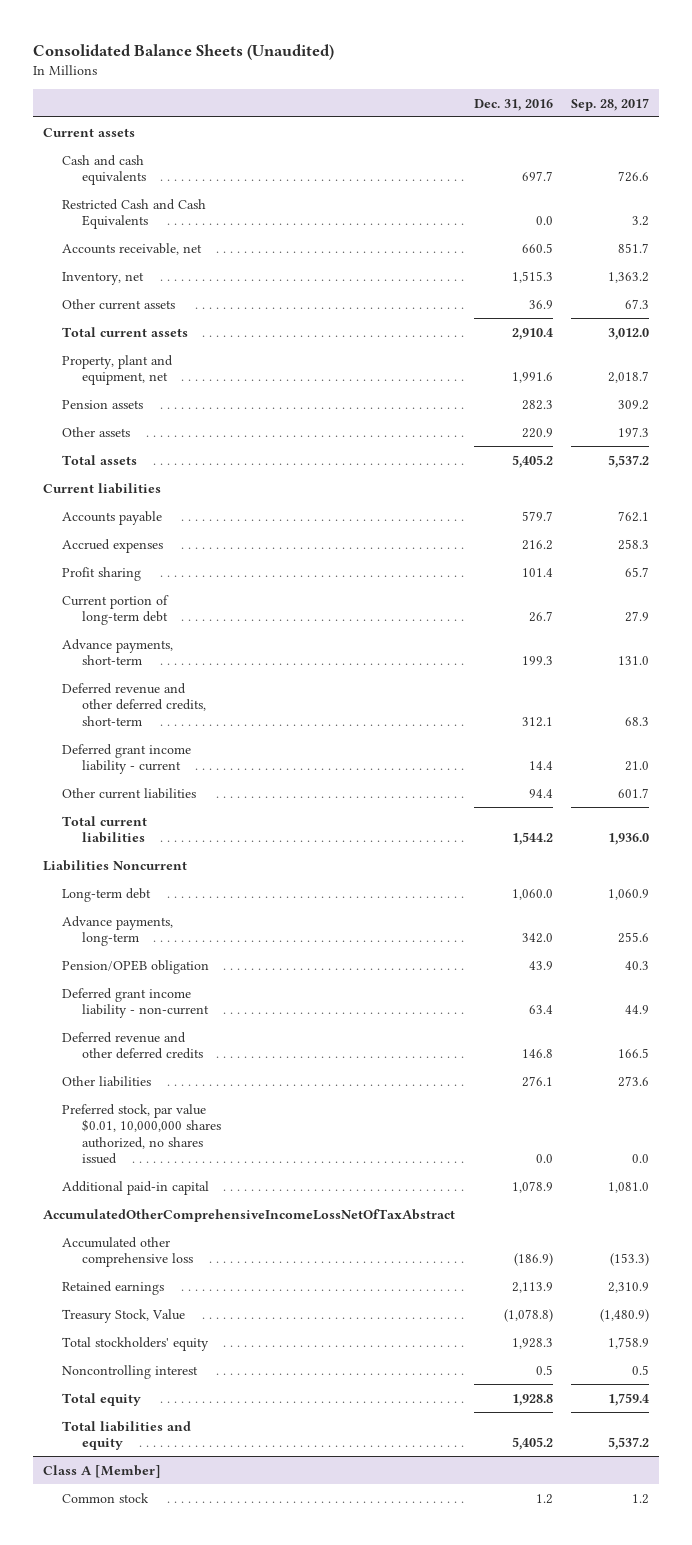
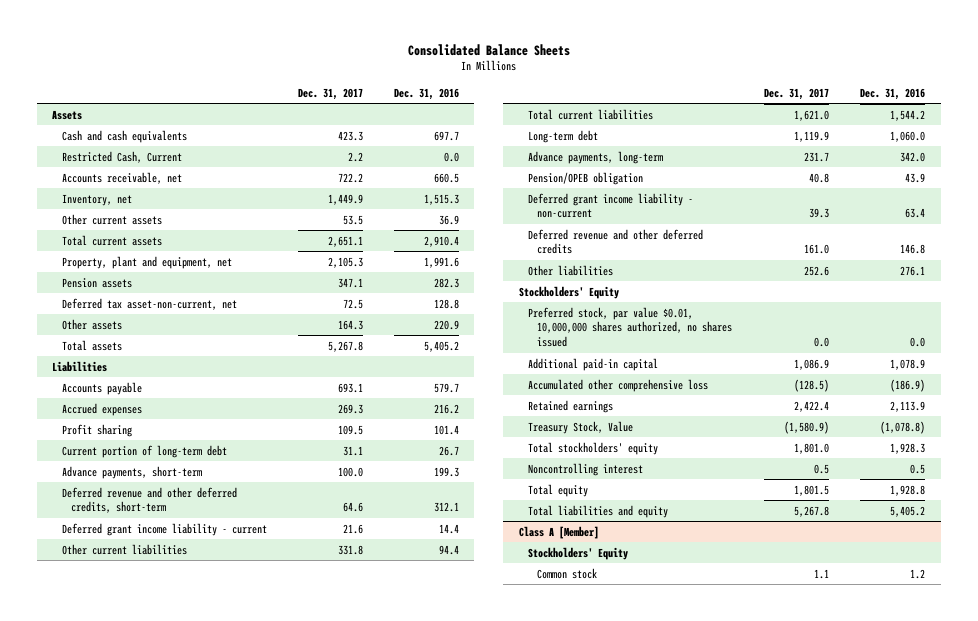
[33,43,335,60] Consolidated Balance Sheets (Unaudited) -> [407,43,570,56] Consolidated Balance Sheets
[571,97,650,111] Sep. 28, 2017 -> none
none -> [297,87,363,100] Dec. 31, 2017
[42,127,135,137] Current assets -> [52,109,83,120] Assets
[62,198,207,230] Restricted Cash and Cash Equivalents -> none
none -> [61,150,182,163] Restricted Cash, Current
none -> [61,297,237,310] Deferred tax asset-non-current, net
[42,482,161,494] Current liabilities -> [52,360,108,372] Liabilities
[42,859,187,871] Liabilities Noncurrent -> none
none -> [518,285,619,299] Stockholders' Equity
[42,1208,455,1222] AccumulatedOtherComprehensiveIncomeLossNetOfTaxAbstract -> none
none -> [528,546,629,560] Stockholders' Equity

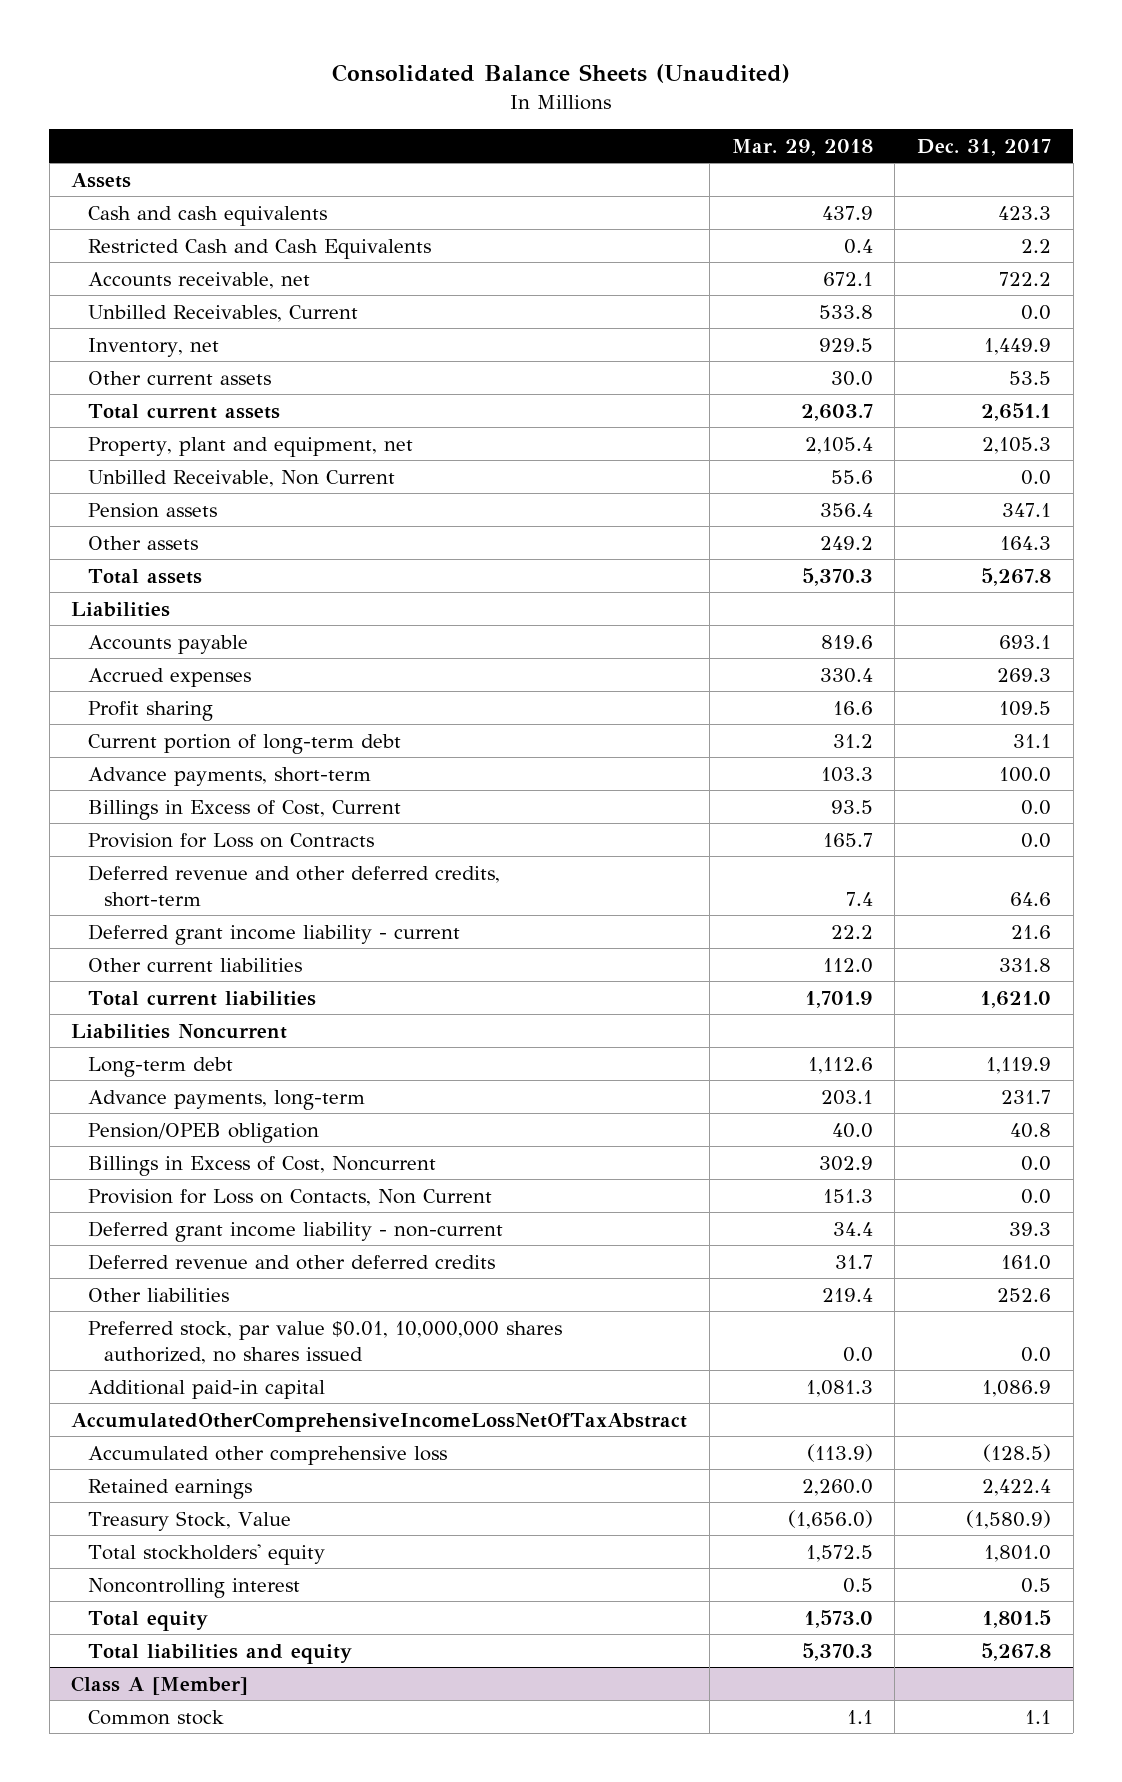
[407,43,570,56] Consolidated Balance Sheets -> [332,64,791,84] Consolidated Balance Sheets (Unaudited)
[393,87,459,100] Dec. 31, 2016 -> none
none -> [731,138,873,156] Mar. 29, 2018
[61,150,182,163] Restricted Cash, Current -> none
none -> [87,238,431,259] Restricted Cash and Cash Equivalents
none -> [87,304,358,322] Unbilled Receivables, Current
none -> [87,469,395,487] Unbilled Receivable, Non Current
[61,297,237,310] Deferred tax asset-non-current, net -> none
none -> [87,799,401,820] Billings in Excess of Cost, Current
none -> [87,832,374,848] Provision for Loss on Contracts
none -> [71,1023,288,1039] Liabilities Noncurrent
none -> [87,1155,436,1176] Billings in Excess of Cost, Noncurrent
none -> [87,1188,492,1206] Provision for Loss on Contacts, Non Current
[518,285,619,299] Stockholders' Equity -> none
none -> [71,1411,688,1432] AccumulatedOtherComprehensiveIncomeLossNetOfTaxAbstract
[528,546,629,560] Stockholders' Equity -> none

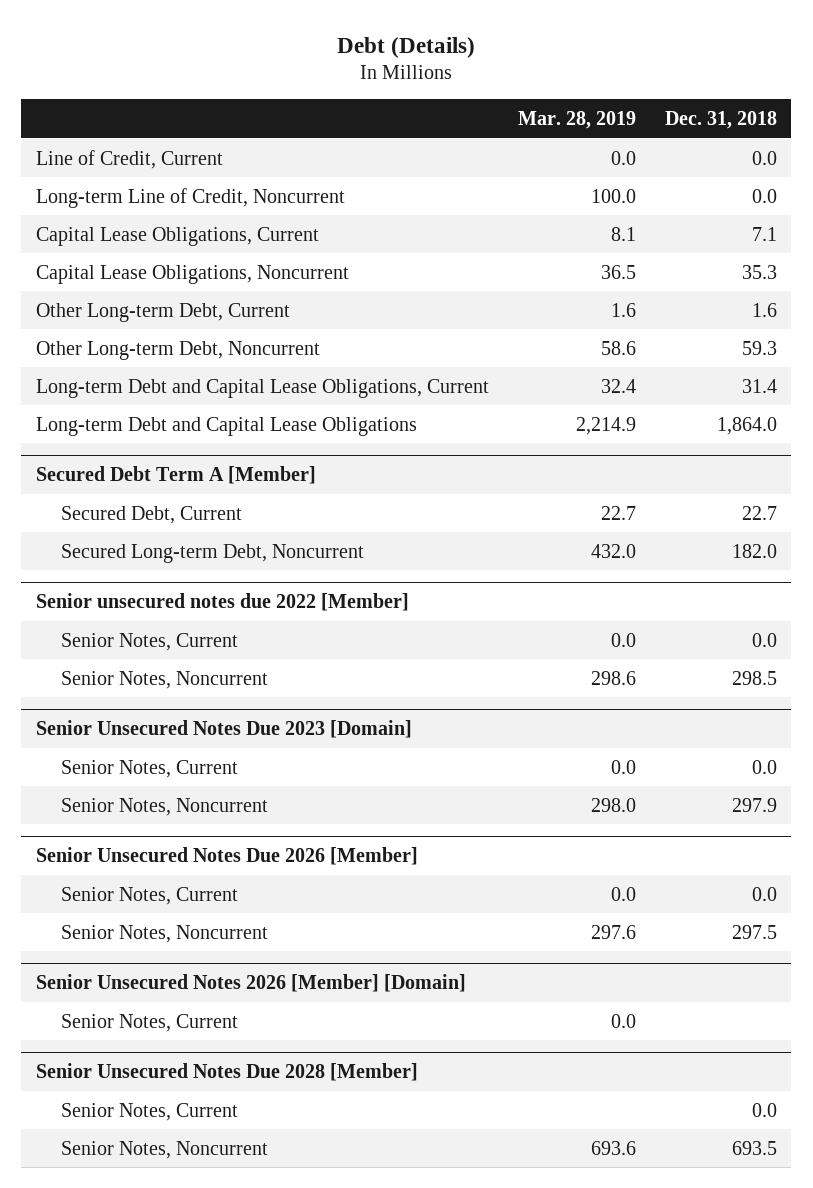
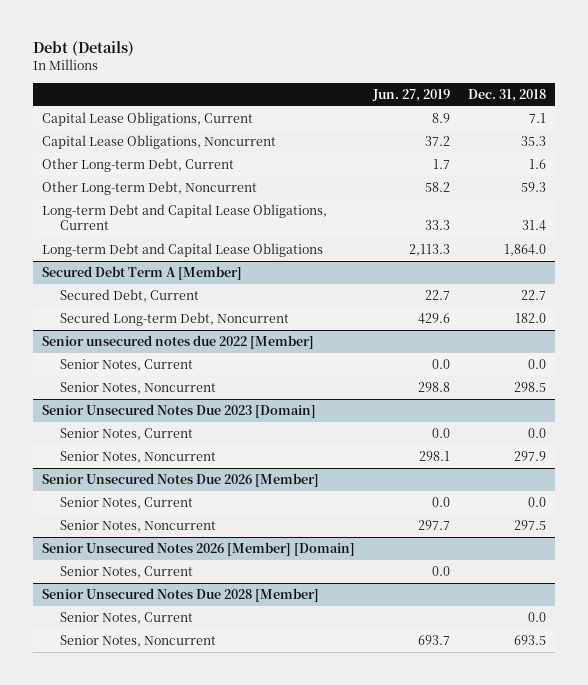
[517,111,636,130] Mar. 28, 2019 -> none
none -> [371,88,450,102] Jun. 27, 2019
[35,149,223,169] Line of Credit, Current -> none
[35,187,345,208] Long-term Line of Credit, Noncurrent -> none

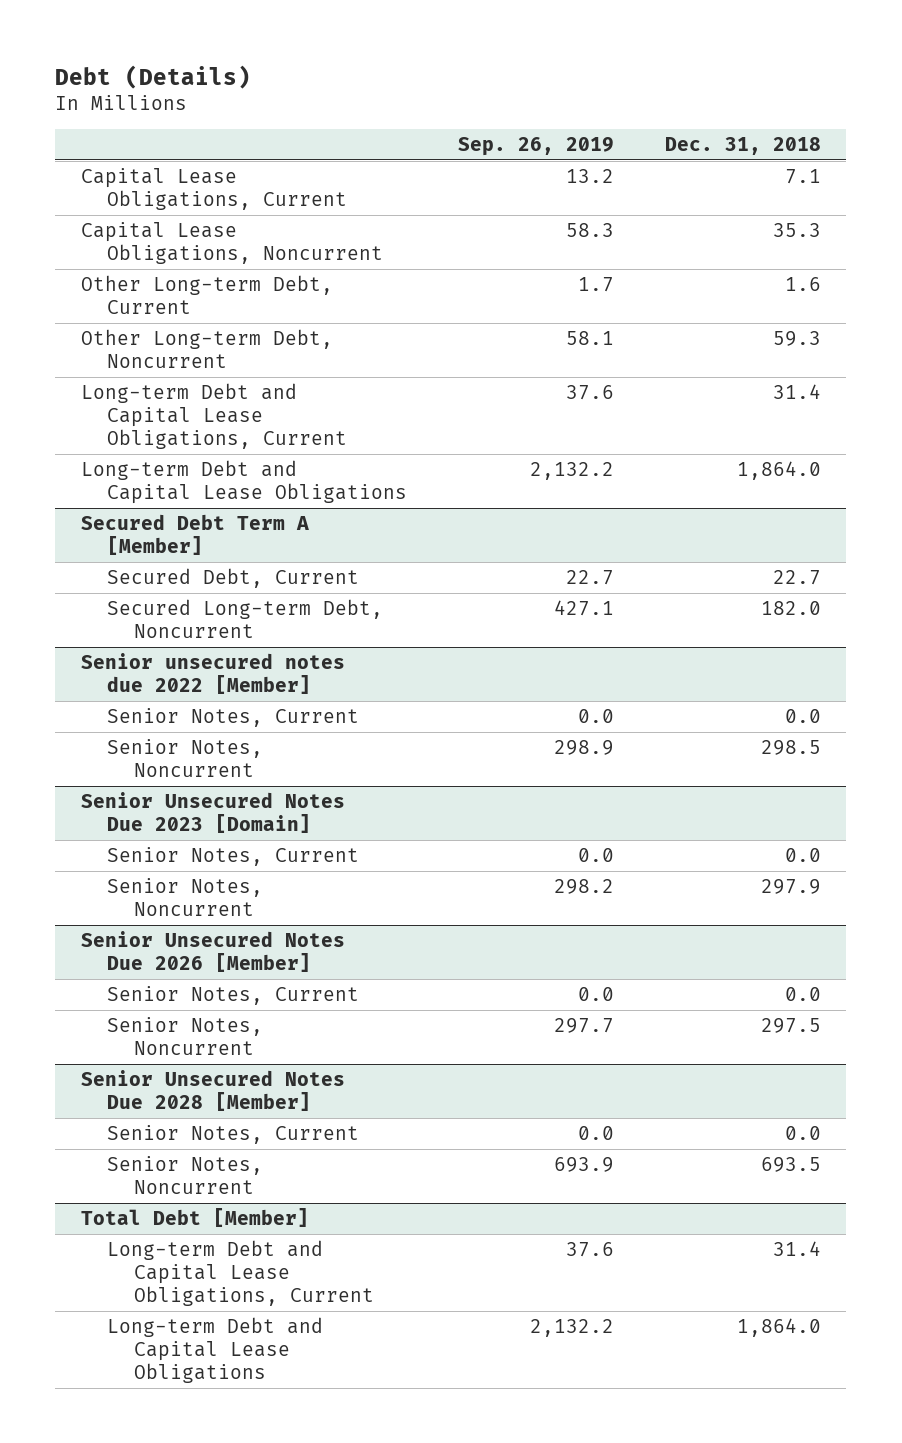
[371,88,450,102] Jun. 27, 2019 -> none
none -> [458,136,615,156] Sep. 26, 2019
[42,542,356,557] Senior Unsecured Notes 2026 [Member] [Domain] -> none
[60,566,194,579] Senior Notes, Current -> none
none -> [80,1207,309,1227] Total Debt [Member]
none -> [107,1239,374,1307] Long-term Debt and Capital Lease Obligations, Current
none -> [107,1316,324,1384] Long-term Debt and Capital Lease Obligations

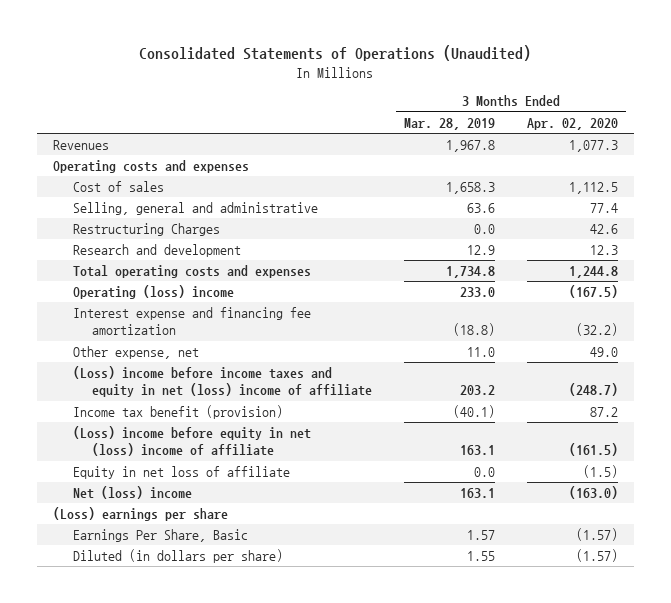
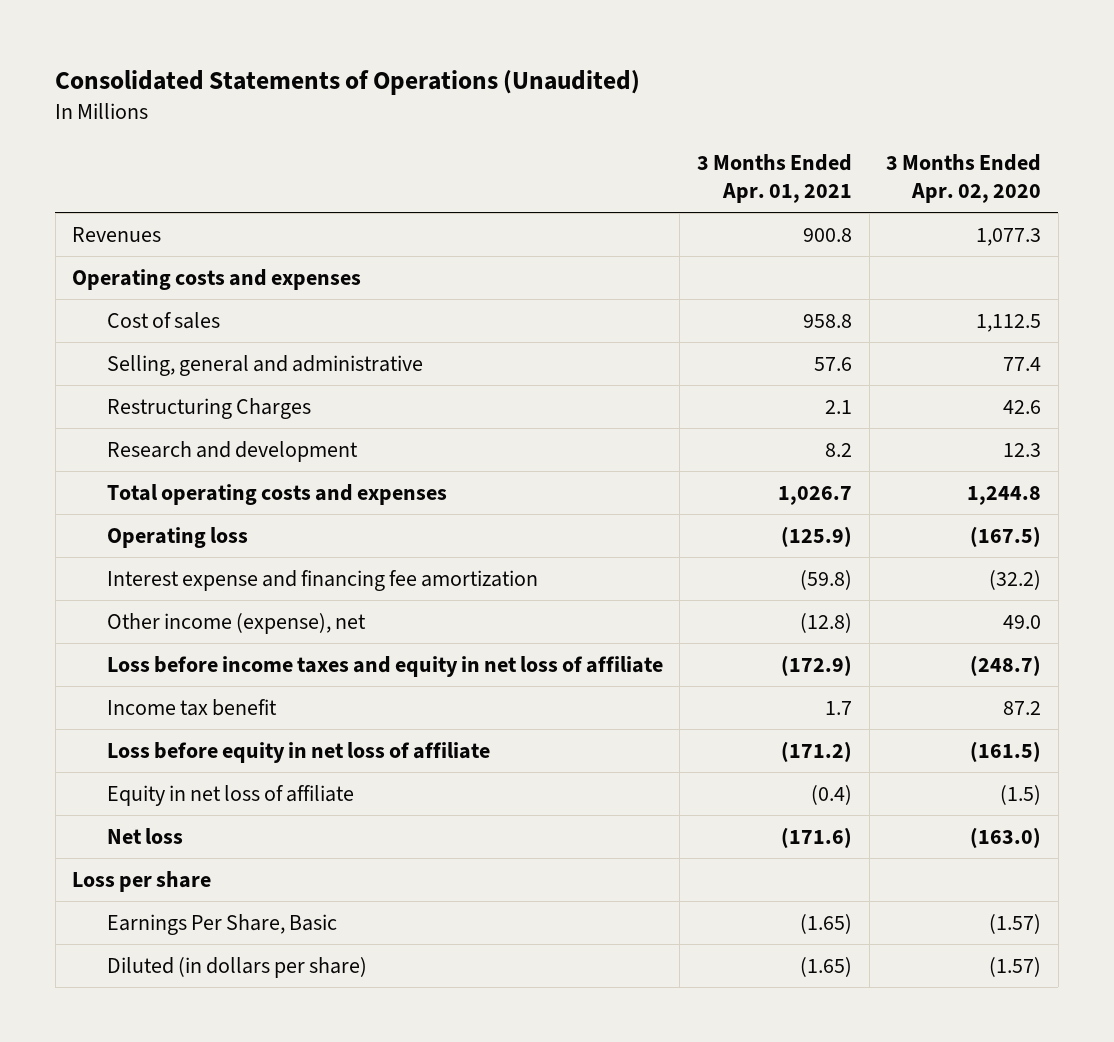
[403,117,495,130] Mar. 28, 2019 -> none
none -> [696,153,852,204] 3 Months Ended Apr. 01, 2021
[72,285,234,300] Operating (loss) income -> [106,526,248,548] Operating loss
[72,346,199,360] Other expense, net -> [106,612,366,634] Other income (expense), net
[72,366,373,398] (Loss) income before income taxes and equity in net (loss) income of affiliate -> [106,655,663,677] Loss before income taxes and equity in net loss of affiliate
[72,405,283,420] Income tax benefit (provision) -> [106,698,277,716] Income tax benefit
[72,426,311,457] (Loss) income before equity in net (loss) income of affiliate -> [106,741,490,763] Loss before equity in net loss of affiliate
[72,486,192,500] Net (loss) income -> [106,827,183,844] Net loss
[52,507,228,522] (Loss) earnings per share -> [72,870,212,892] Loss per share

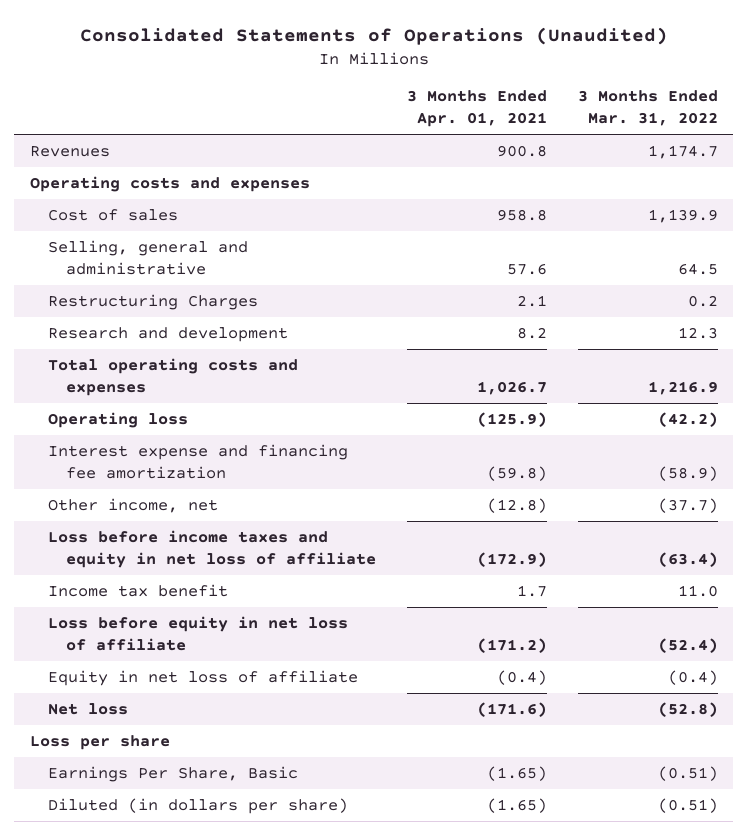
[886,153,1042,204] 3 Months Ended Apr. 02, 2020 -> none
none -> [578,90,719,127] 3 Months Ended Mar. 31, 2022
[106,612,366,634] Other income (expense), net -> [48,497,219,513] Other income, net

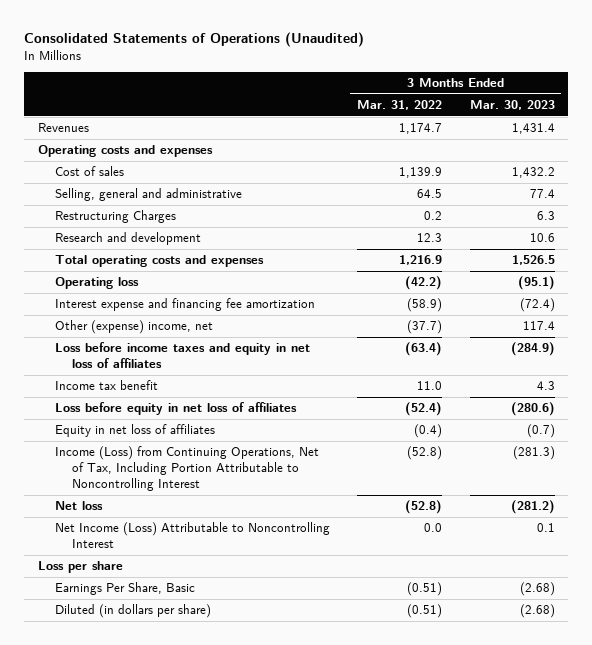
[407,90,548,128] 3 Months Ended Apr. 01, 2021 -> none
none -> [469,100,555,111] Mar. 30, 2023
[48,497,219,513] Other income, net -> [54,320,213,335] Other (expense) income, net
[48,529,377,568] Loss before income taxes and equity in net loss of affiliate -> [54,342,310,369] Loss before income taxes and equity in net loss of affiliates
[48,615,349,651] Loss before equity in net loss of affiliate -> [54,402,297,416] Loss before equity in net loss of affiliates
[48,669,359,686] Equity in net loss of affiliate -> [54,424,215,438] Equity in net loss of affiliates
none -> [54,446,319,492] Income (Loss) from Continuing Operations, Net of Tax, Including Portion Attributable to Noncontrolling Interest
none -> [54,522,330,549] Net Income (Loss) Attributable to Noncontrolling Interest

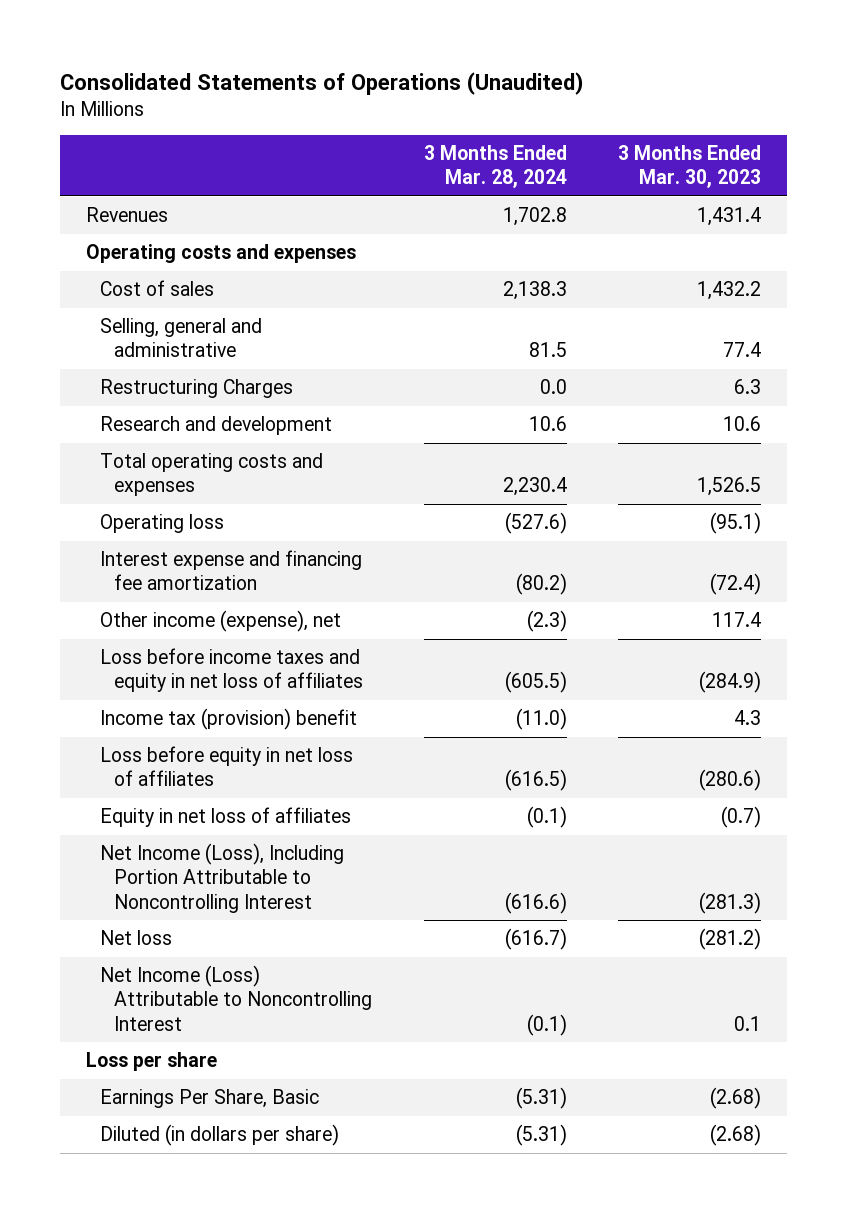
[357,100,443,111] Mar. 31, 2022 -> none
none -> [423,145,567,189] 3 Months Ended Mar. 28, 2024
[54,320,213,335] Other (expense) income, net -> [99,610,341,633] Other income (expense), net
[54,380,158,391] Income tax benefit -> [99,708,357,731] Income tax (provision) benefit
[54,446,319,492] Income (Loss) from Continuing Operations, Net of Tax, Including Portion Attributable to Noncontrolling Interest -> [99,843,344,913] Net Income (Loss), Including Portion Attributable to Noncontrolling Interest

